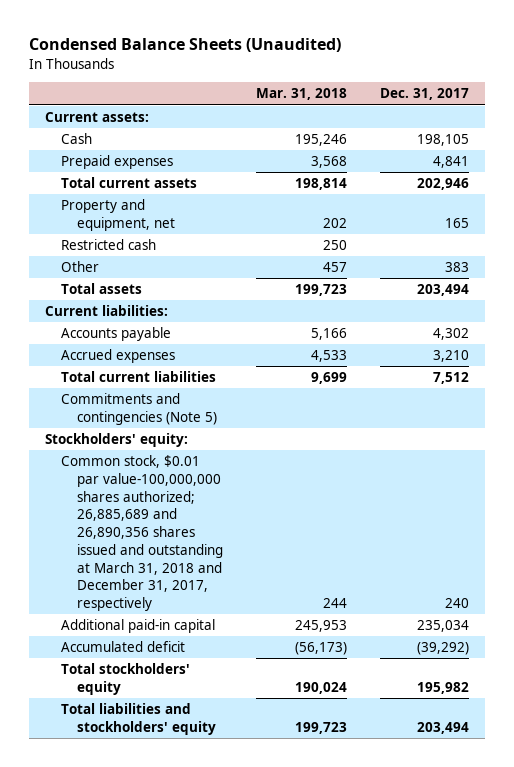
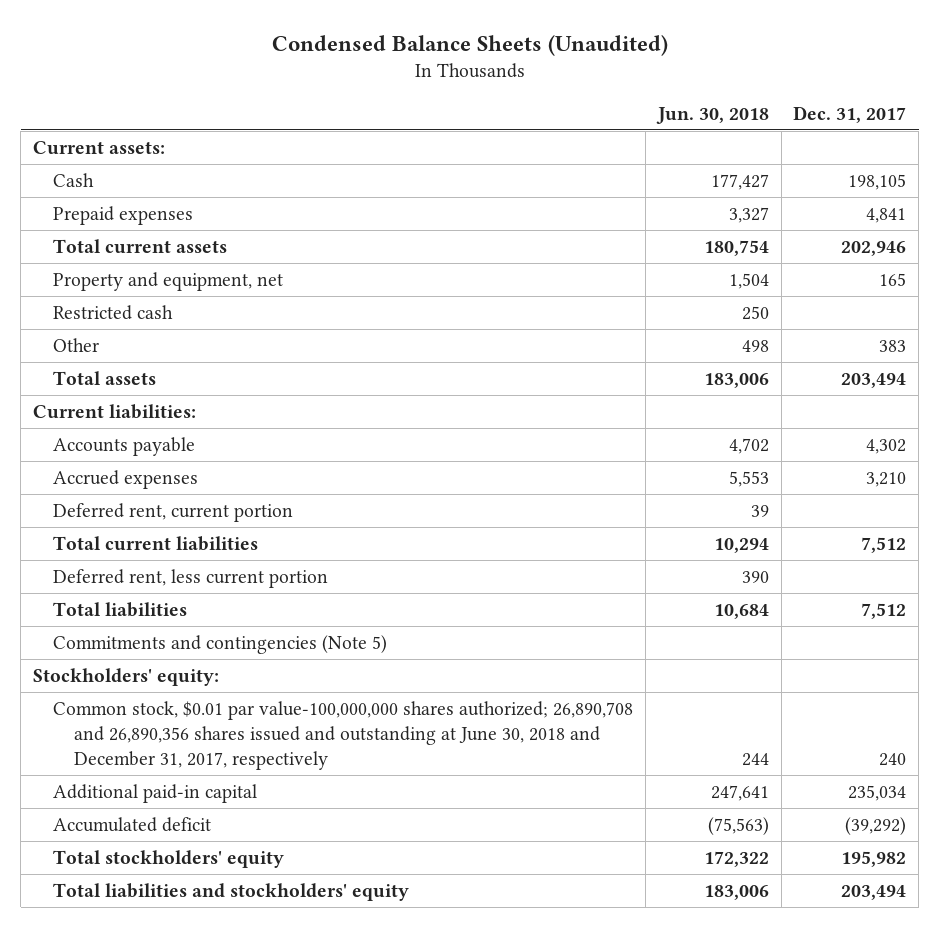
[256,88,348,101] Mar. 31, 2018 -> none
none -> [655,106,769,124] Jun. 30, 2018
none -> [53,502,294,522] Deferred rent, current portion
none -> [53,568,329,588] Deferred rent, less current portion
none -> [53,601,188,617] Total liabilities
[61,455,224,612] Common stock, $0.01 par value-100,000,000 shares authorized; 26,885,689 and 26,890,356 shares issued and outstanding at March 31, 2018 and December 31, 2017, respectively -> [53,700,634,770] Common stock, $0.01 par value-100,000,000 shares authorized; 26,890,708 and 26,890,356 shares issued and outstanding at June 30, 2018 and December 31, 2017, respectively

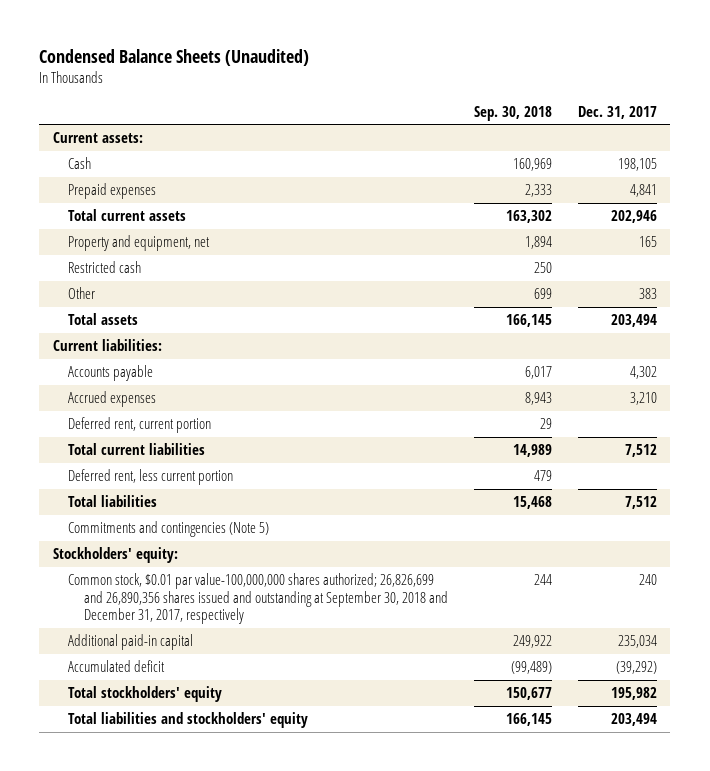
[655,106,769,124] Jun. 30, 2018 -> none
none -> [474,105,553,121] Sep. 30, 2018
[53,700,634,770] Common stock, $0.01 par value-100,000,000 shares authorized; 26,890,708 and 26,890,356 shares issued and outstanding at June 30, 2018 and December 31, 2017, respectively -> [68,573,448,625] Common stock, $0.01 par value-100,000,000 shares authorized; 26,826,699 and 26,890,356 shares issued and outstanding at September 30, 2018 and December 31, 2017, respectively

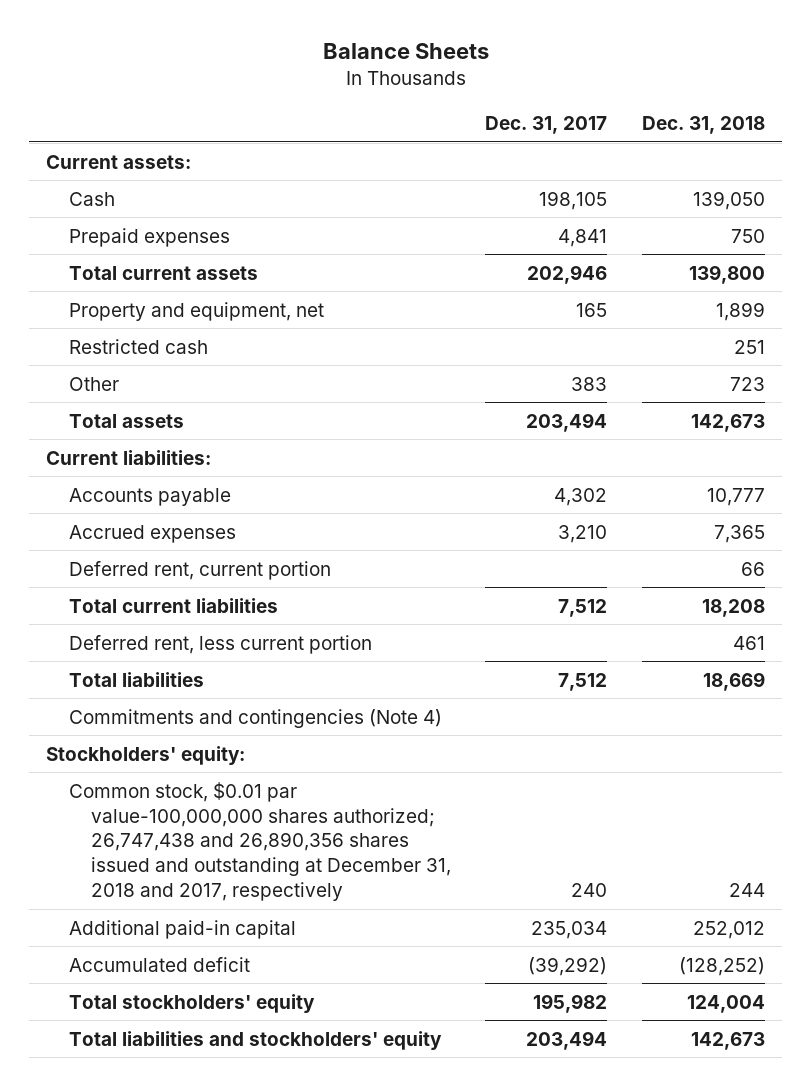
[39,48,310,66] Condensed Balance Sheets (Unaudited) -> [322,43,489,60] Balance Sheets
[474,105,553,121] Sep. 30, 2018 -> none
none -> [641,115,765,134] Dec. 31, 2018
[68,521,270,538] Commitments and contingencies (Note 5) -> [68,708,442,728] Commitments and contingencies (Note 4)
[68,573,448,625] Common stock, $0.01 par value-100,000,000 shares authorized; 26,826,699 and 26,890,356 shares issued and outstanding at September 30, 2018 and December 31, 2017, respectively -> [68,781,451,902] Common stock, $0.01 par value-100,000,000 shares authorized; 26,747,438 and 26,890,356 shares issued and outstanding at December 31, 2018 and 2017, respectively

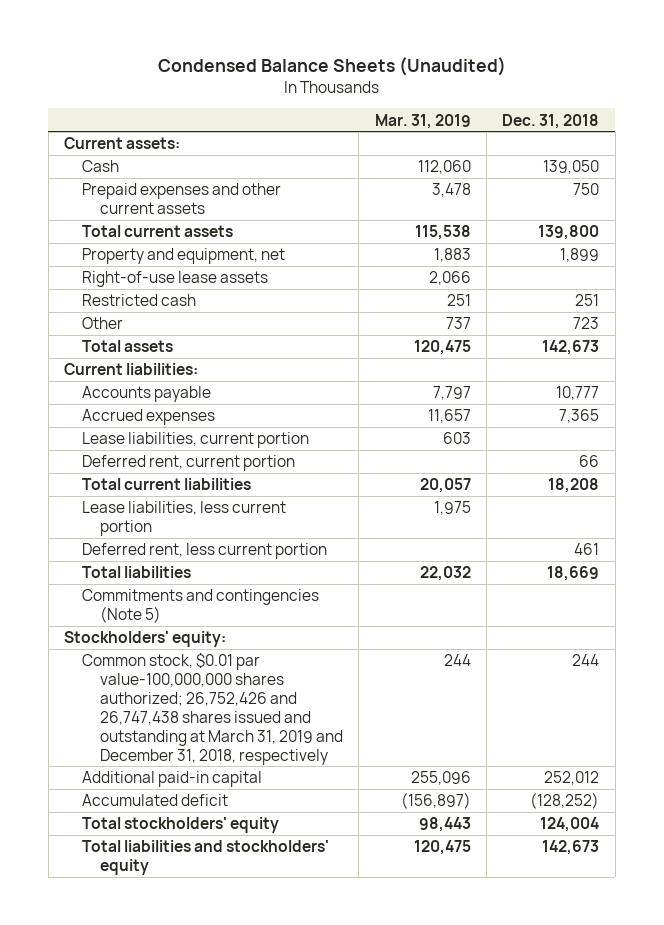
[322,43,489,60] Balance Sheets -> [157,57,506,77] Condensed Balance Sheets (Unaudited)
[485,115,608,134] Dec. 31, 2017 -> none
none -> [374,113,471,129] Mar. 31, 2019
[68,227,230,247] Prepaid expenses -> none
none -> [81,183,281,214] Prepaid expenses and other current assets
none -> [81,271,268,288] Right-of-use lease assets
none -> [81,432,309,449] Lease liabilities, current portion
none -> [81,501,286,536] Lease liabilities, less current portion
[68,708,442,728] Commitments and contingencies (Note 4) -> [81,589,319,623] Commitments and contingencies (Note 5)
[68,781,451,902] Common stock, $0.01 par value-100,000,000 shares authorized; 26,747,438 and 26,890,356 shares issued and outstanding at December 31, 2018 and 2017, respectively -> [81,653,343,765] Common stock, $0.01 par value-100,000,000 shares authorized; 26,752,426 and 26,747,438 shares issued and outstanding at March 31, 2019 and December 31, 2018, respectively

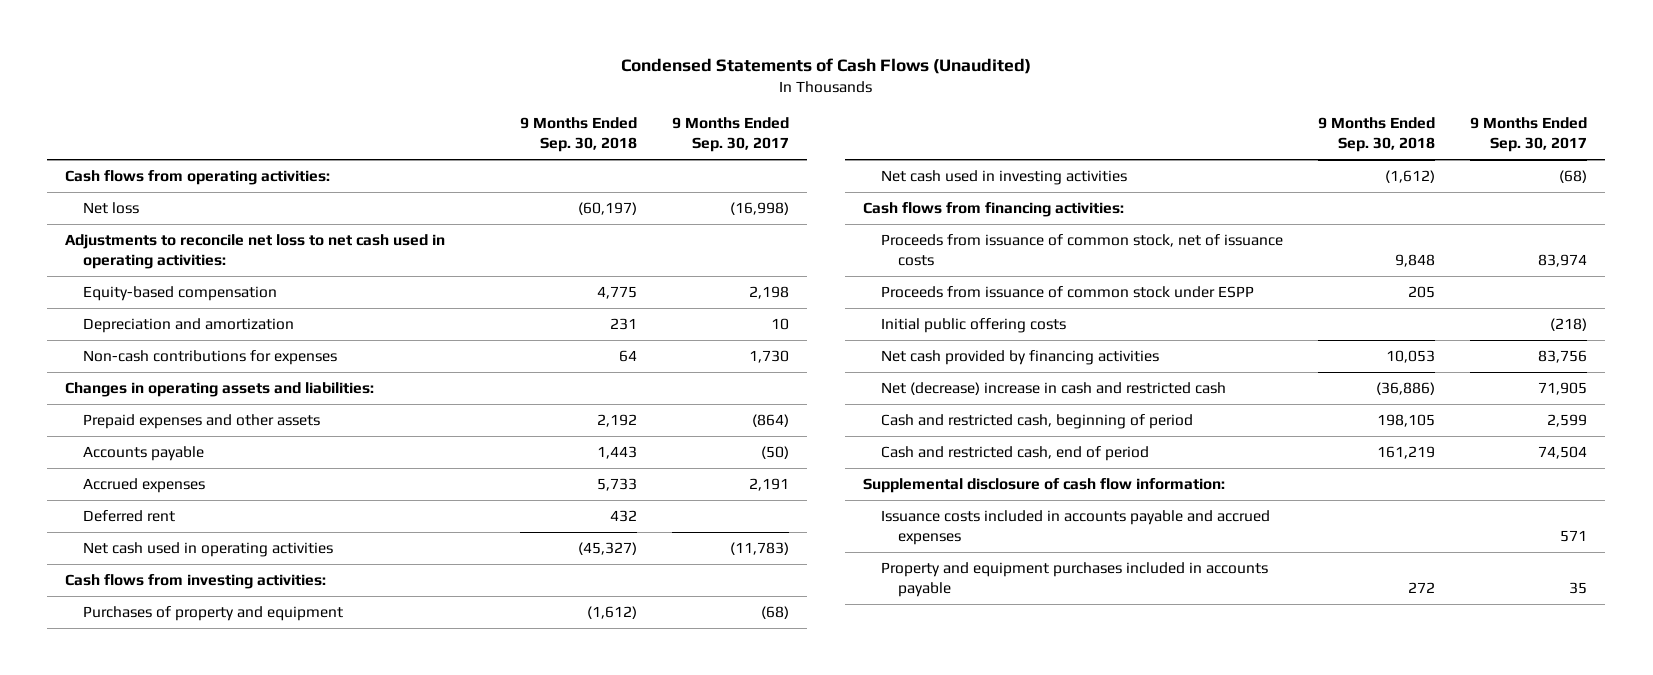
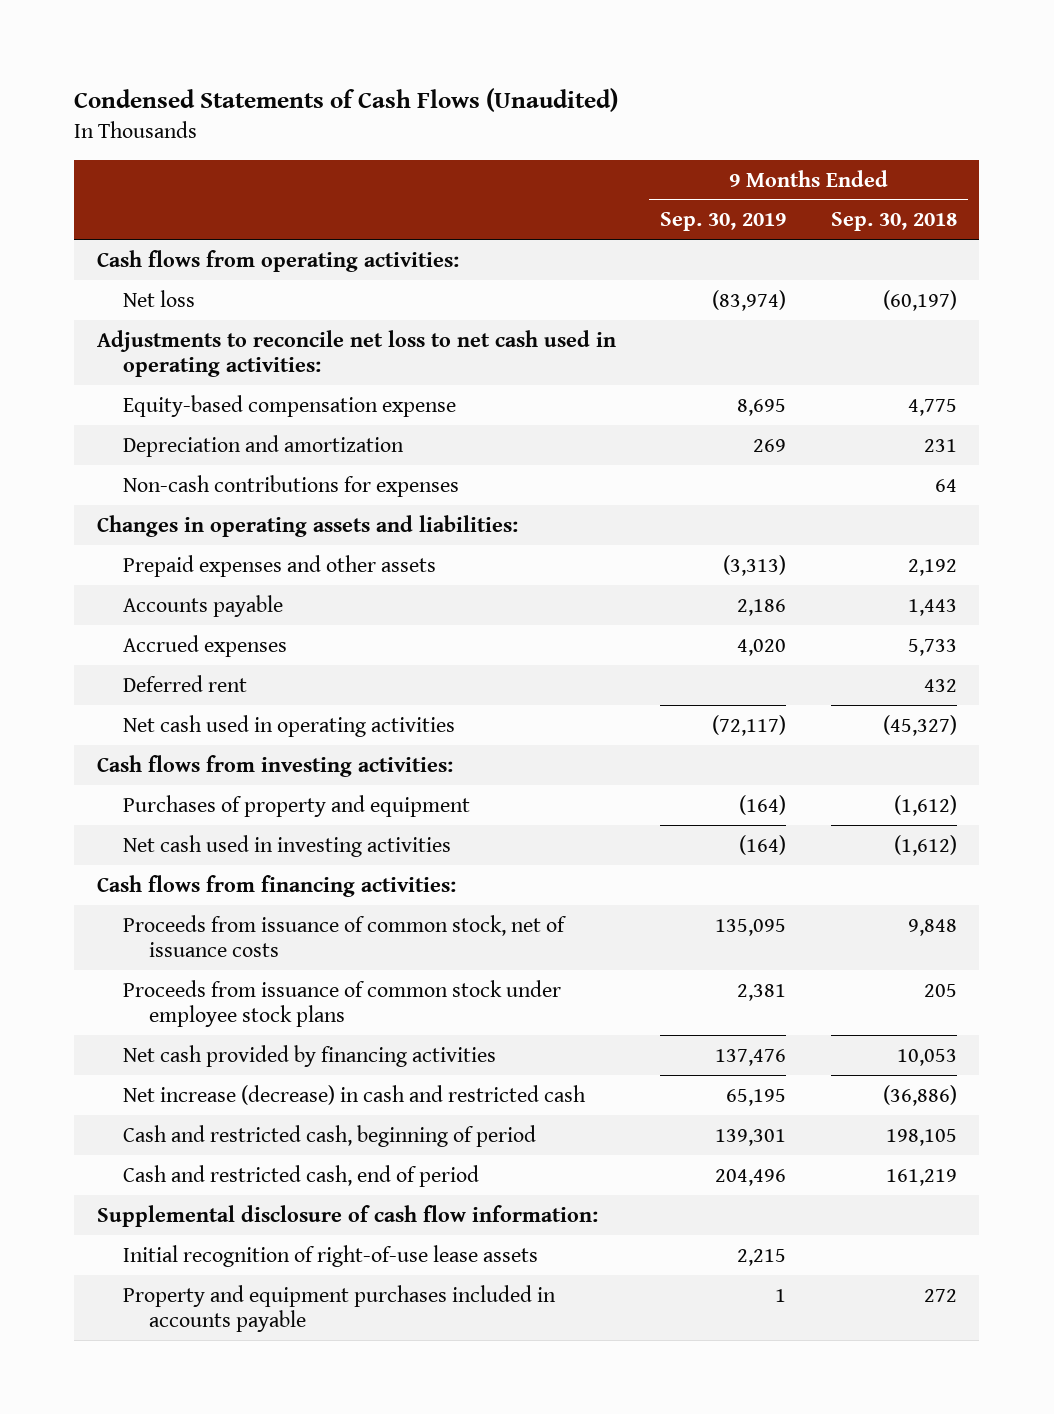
[672,117,790,153] 9 Months Ended Sep. 30, 2017 -> none
none -> [660,212,787,232] Sep. 30, 2019
[82,286,277,302] Equity-based compensation -> [122,394,456,417] Equity-based compensation expense
[880,318,1066,334] Initial public offering costs -> none
[880,286,1254,299] Proceeds from issuance of common stock under ESPP -> [122,979,561,1028] Proceeds from issuance of common stock under employee stock plans
[880,382,1226,396] Net (decrease) increase in cash and restricted cash -> [122,1084,586,1105] Net increase (decrease) in cash and restricted cash
[880,510,1270,545] Issuance costs included in accounts payable and accrued expenses -> none
none -> [122,1244,538,1267] Initial recognition of right-of-use lease assets

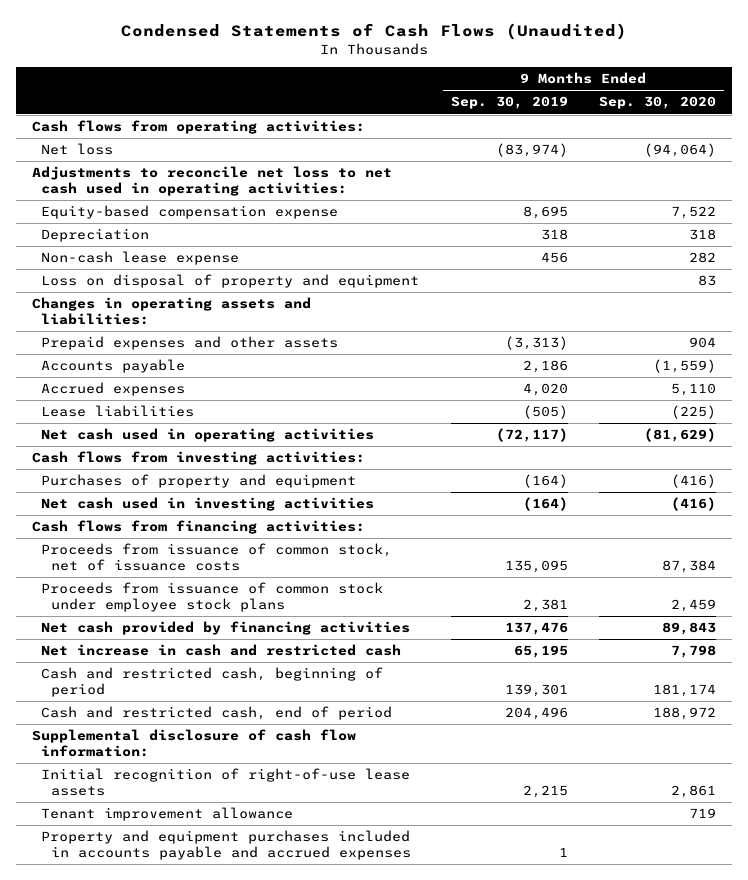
[831,212,958,232] Sep. 30, 2018 -> none
none -> [599,96,717,110] Sep. 30, 2020
[122,434,404,457] Depreciation and amortization -> none
[122,474,459,497] Non-cash contributions for expenses -> none
none -> [41,228,150,243] Depreciation
none -> [41,251,240,266] Non-cash lease expense
none -> [41,274,420,289] Loss on disposal of property and equipment
[122,674,247,692] Deferred rent -> none
none -> [41,405,195,418] Lease liabilities
[122,1084,586,1105] Net increase (decrease) in cash and restricted cash -> [41,644,402,657] Net increase in cash and restricted cash
none -> [41,807,294,822] Tenant improvement allowance
[122,1284,556,1333] Property and equipment purchases included in accounts payable -> [41,830,411,860] Property and equipment purchases included in accounts payable and accrued expenses

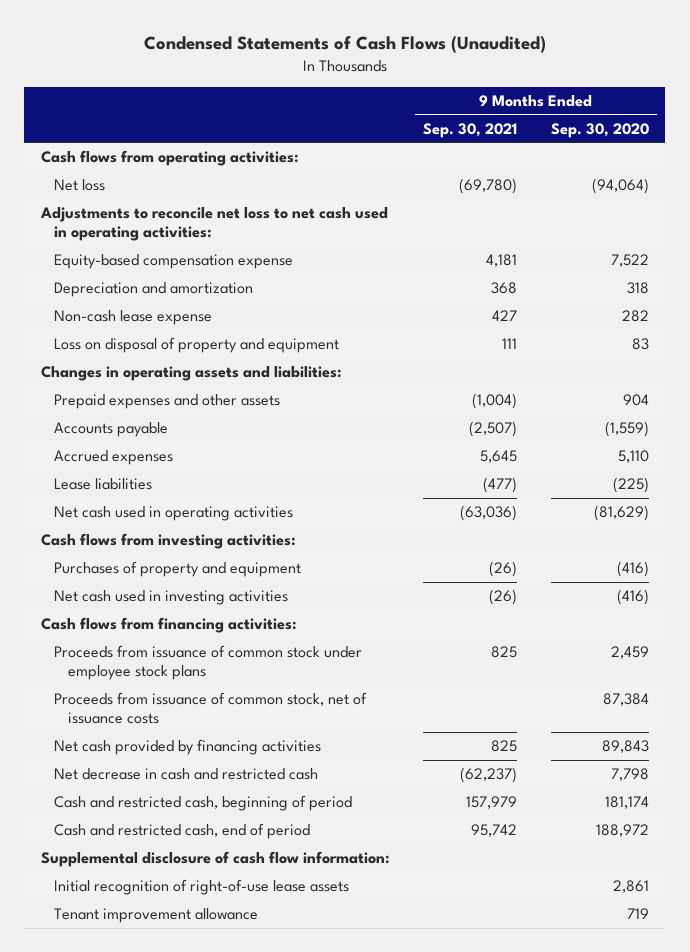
[450,96,568,110] Sep. 30, 2019 -> none
none -> [423,122,518,138] Sep. 30, 2021
[41,228,150,243] Depreciation -> [54,282,254,298] Depreciation and amortization
[41,543,393,571] Proceeds from issuance of common stock, net of issuance costs -> [54,692,368,725] Proceeds from issuance of common stock, net of issuance costs
[41,644,402,657] Net increase in cash and restricted cash -> [54,768,319,781] Net decrease in cash and restricted cash
[41,830,411,860] Property and equipment purchases included in accounts payable and accrued expenses -> none

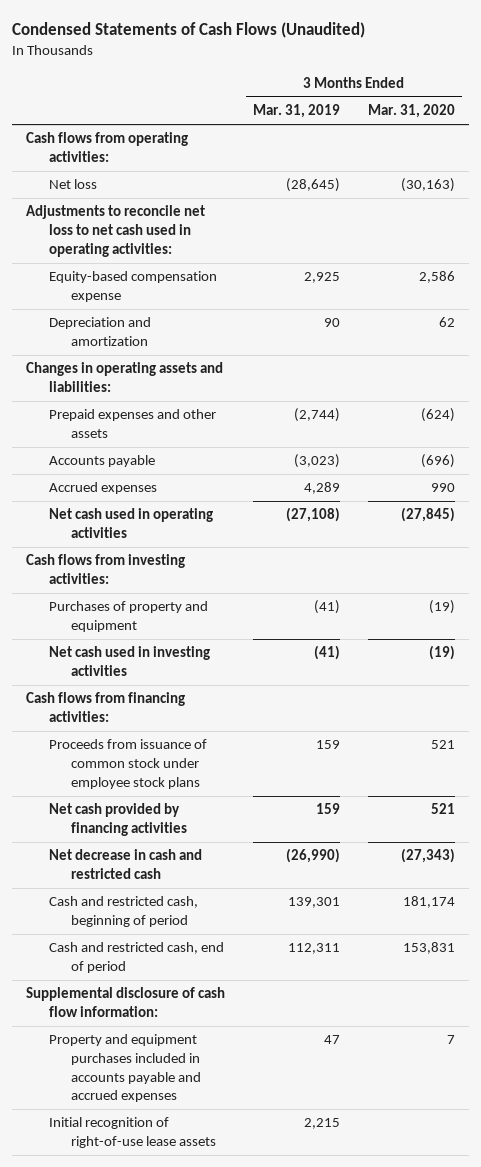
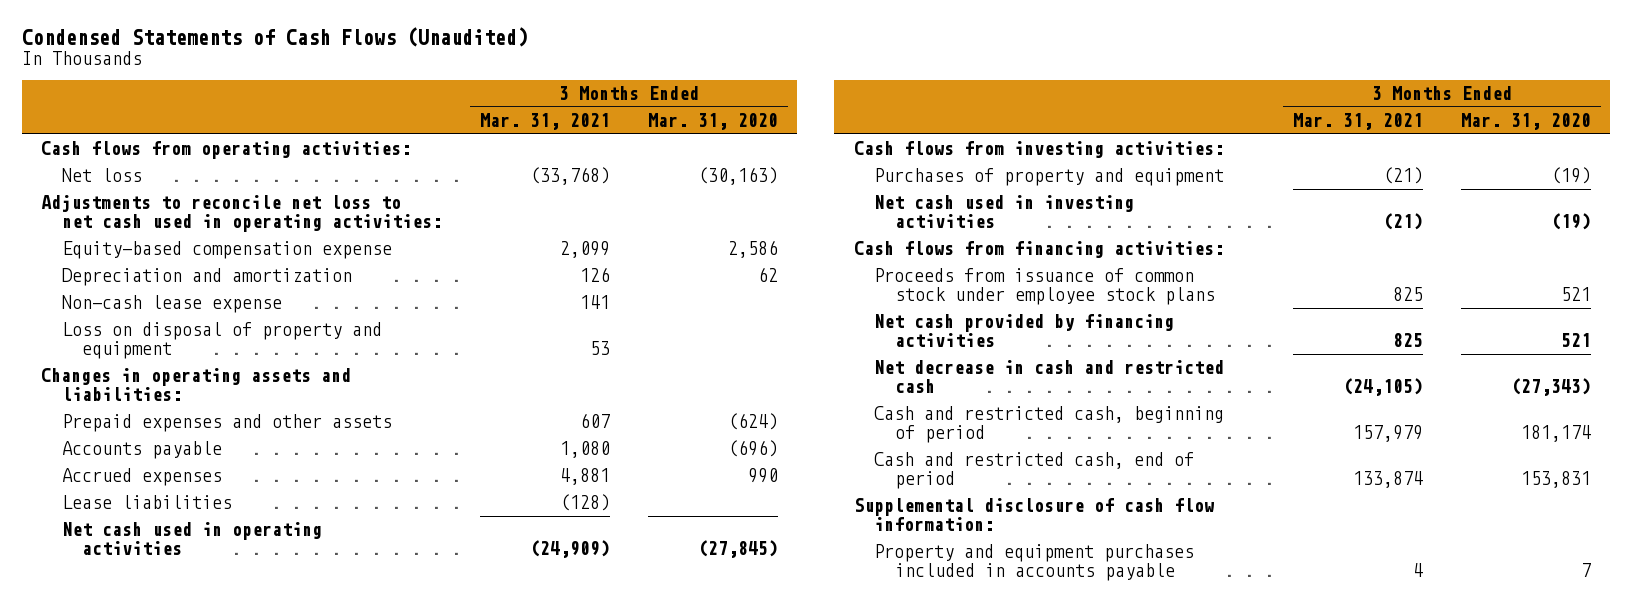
[253,104,341,119] Mar. 31, 2019 -> none
none -> [479,113,610,131] Mar. 31, 2021
none -> [61,295,282,314] Non-cash lease expense
none -> [61,322,382,359] Loss on disposal of property and equipment
none -> [61,495,232,510] Lease liabilities
[48,1117,216,1149] Initial recognition of right-of-use lease assets -> none
[48,1034,201,1103] Property and equipment purchases included in accounts payable and accrued expenses -> [874,544,1195,581] Property and equipment purchases included in accounts payable

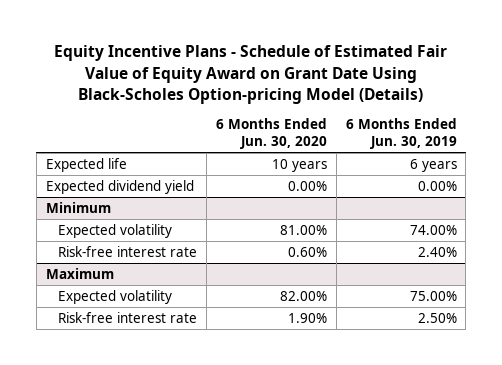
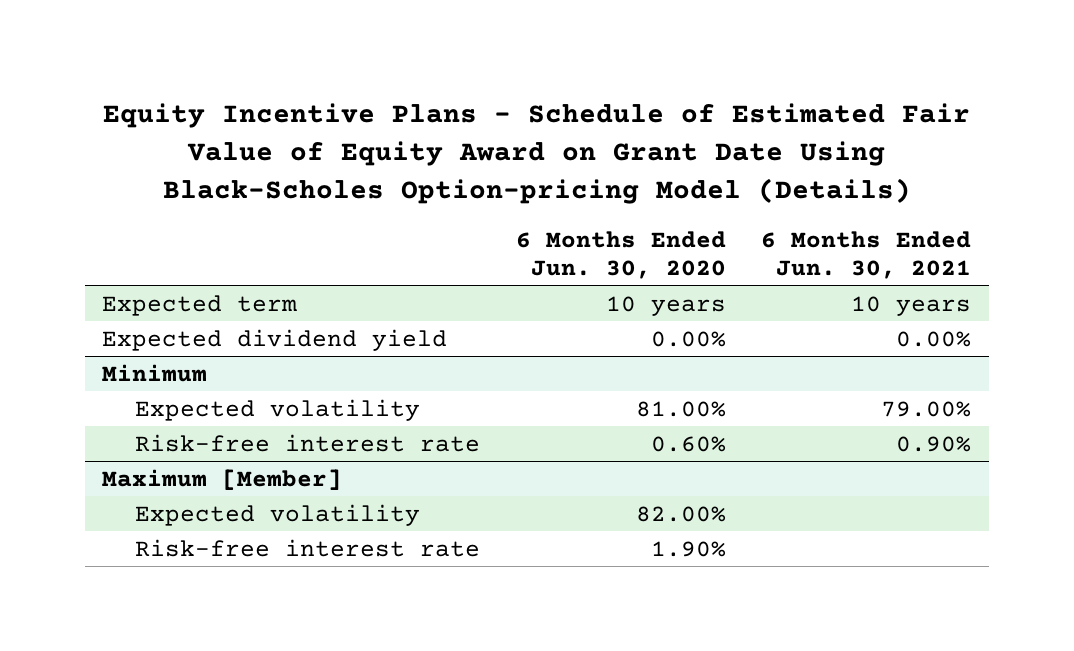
[345,118,457,149] 6 Months Ended Jun. 30, 2019 -> none
none -> [761,230,972,279] 6 Months Ended Jun. 30, 2021
[45,158,127,173] Expected life -> [102,294,298,316] Expected term
[45,268,114,280] Maximum -> [102,468,343,490] Maximum [Member]

